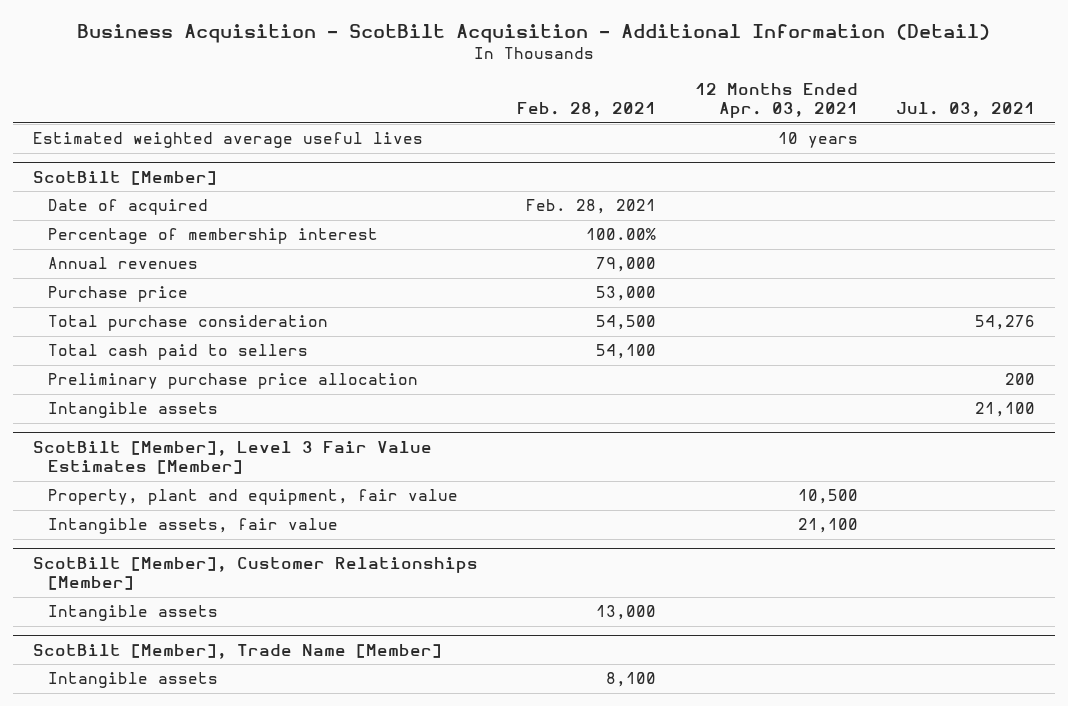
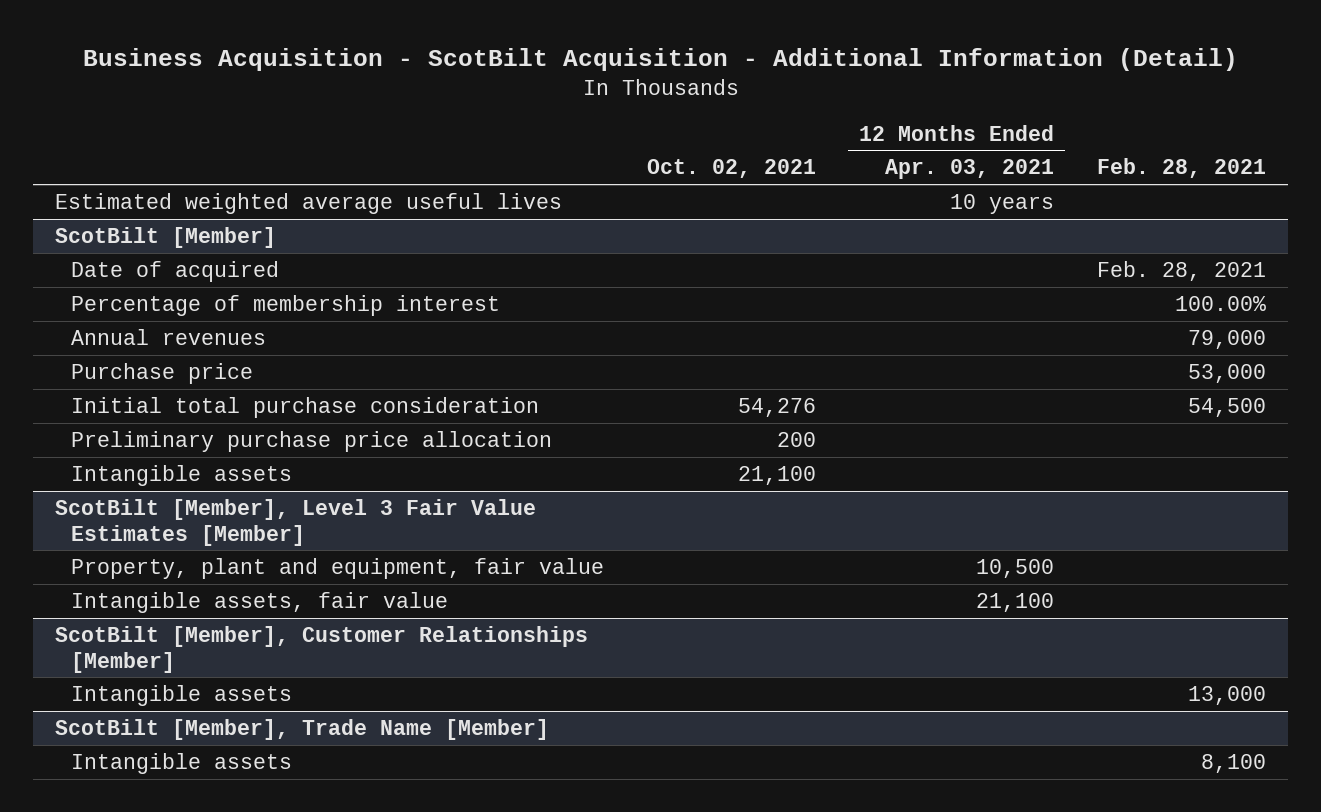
[896,102,1036,118] Jul. 03, 2021 -> none
none -> [646,159,816,179] Oct. 02, 2021
[48,344,309,361] Total cash paid to sellers -> none
[48,315,329,332] Total purchase consideration -> [70,396,539,418] Initial total purchase consideration

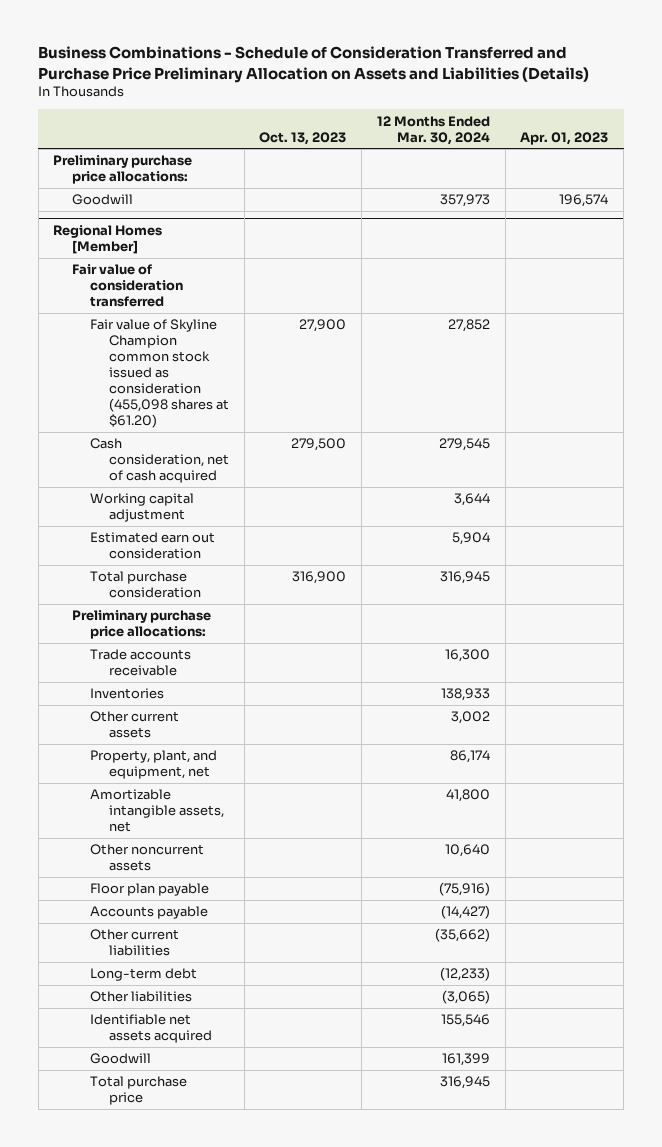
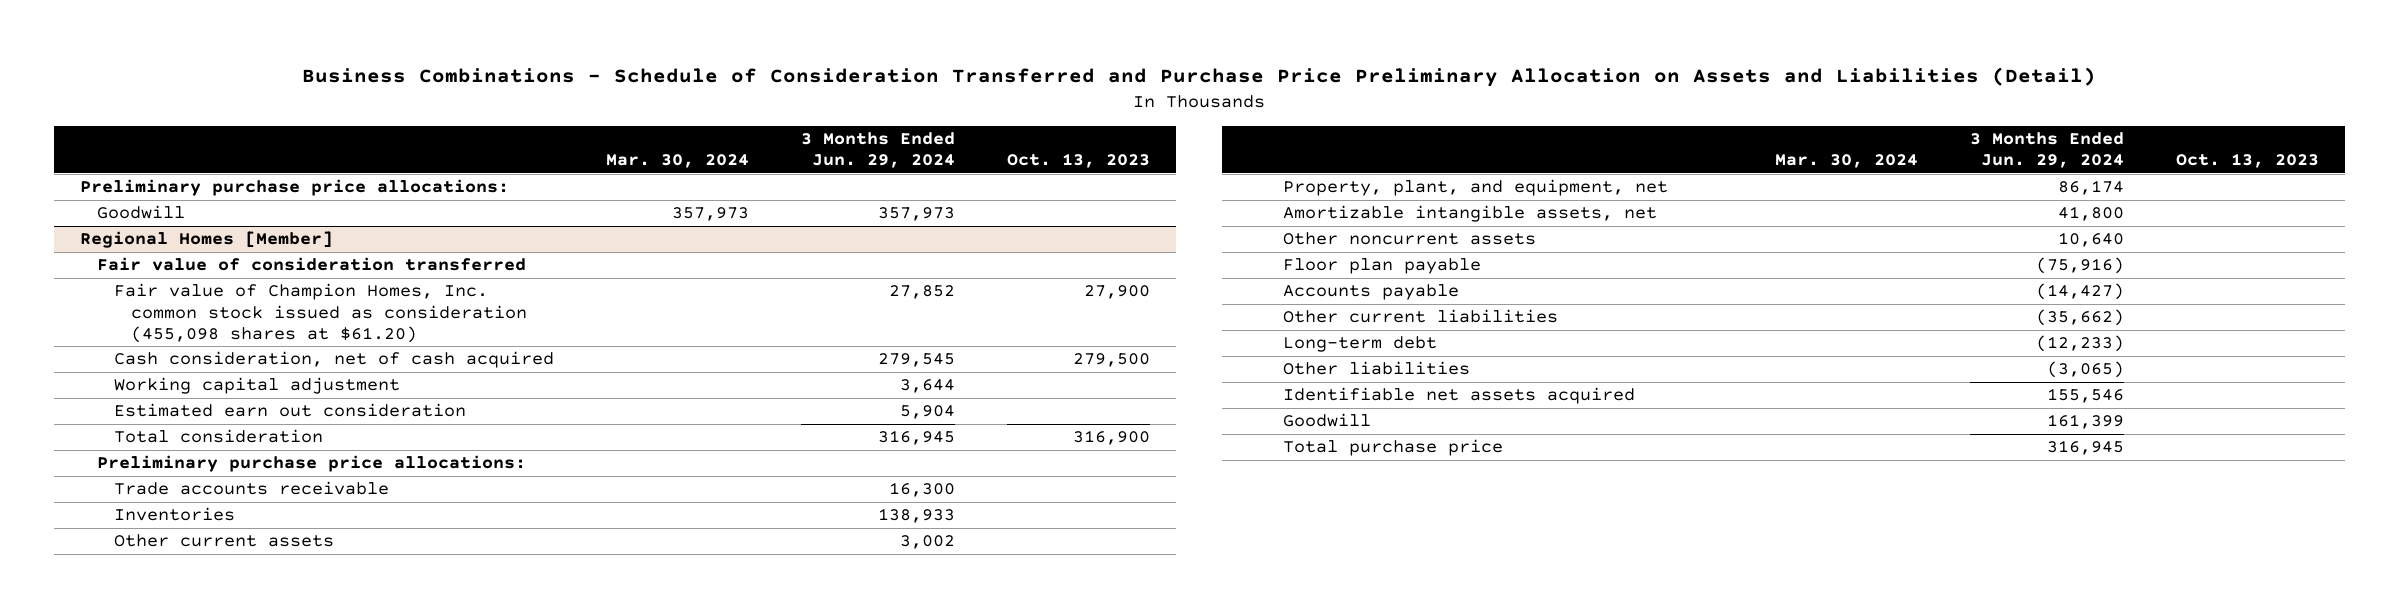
[38,46,590,83] Business Combinations - Schedule of Consideration Transferred and Purchase Price Preliminary Allocation on Assets and Liabilities (Details) -> [302,67,2097,88] Business Combinations - Schedule of Consideration Transferred and Purchase Price Preliminary Allocation on Assets and Liabilities (Detail)
[376,115,490,145] 12 Months Ended Mar. 30, 2024 -> none
[520,131,609,145] Apr. 01, 2023 -> none
none -> [606,154,750,169] Mar. 30, 2024
none -> [801,131,956,169] 3 Months Ended Jun. 29, 2024
[90,319,229,429] Fair value of Skyline Champion common stock issued as consideration (455,098 shares at $61.20) -> [114,283,528,343] Fair value of Champion Homes, Inc. common stock issued as consideration (455,098 shares at $61.20)
[90,571,201,599] Total purchase consideration -> [114,429,324,444] Total consideration

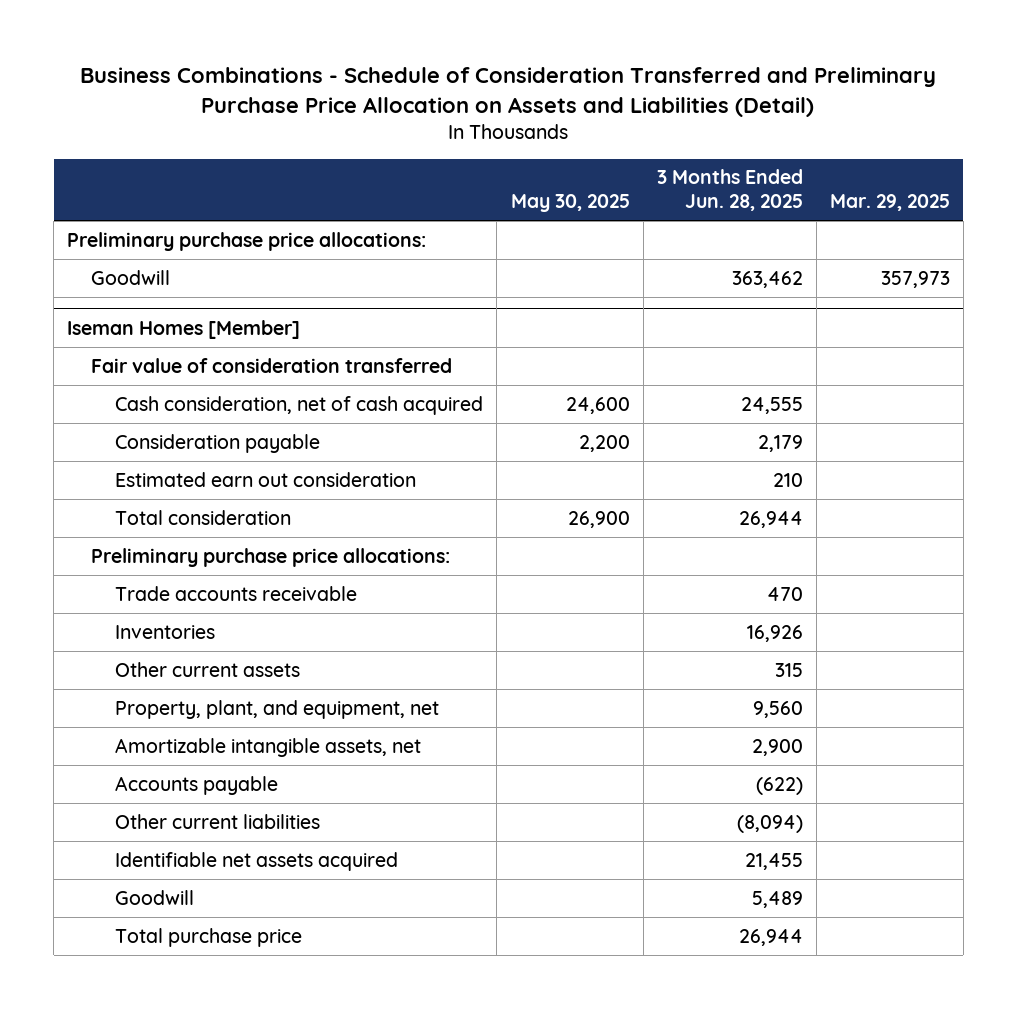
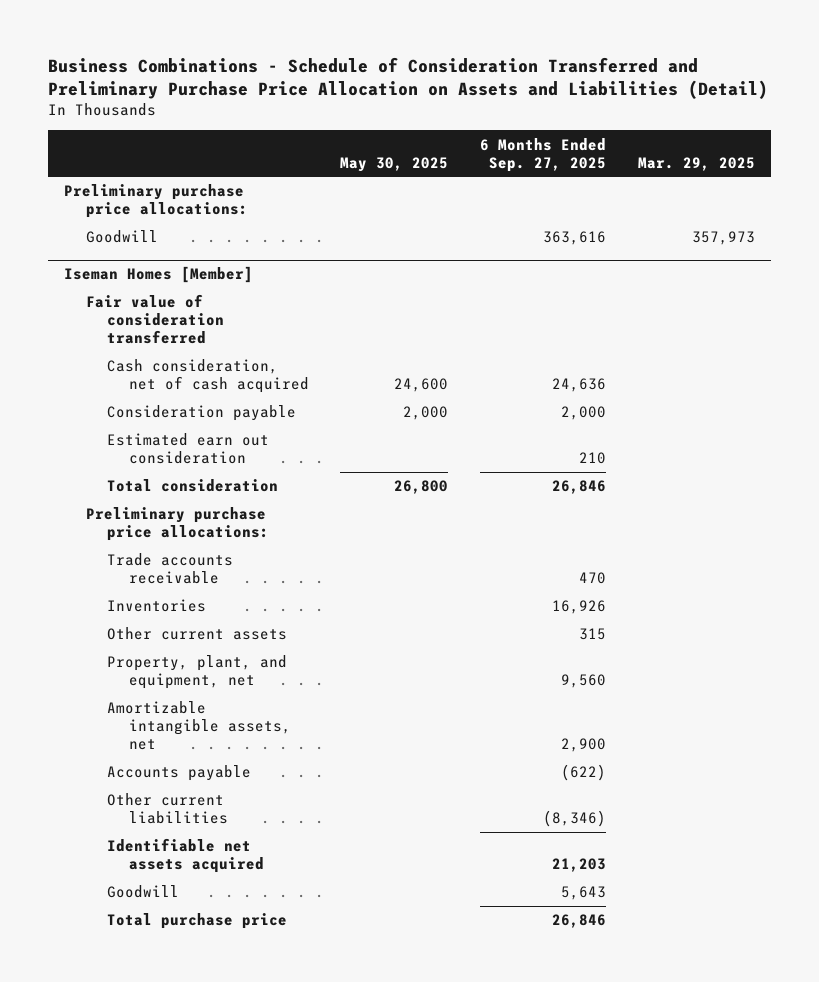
[656,169,803,212] 3 Months Ended Jun. 28, 2025 -> none
none -> [480,137,607,172] 6 Months Ended Sep. 27, 2025
[578,434,630,452] 2,200 -> [403,406,449,421] 2,000
[567,510,630,528] 26,900 -> [394,480,449,495] 26,800

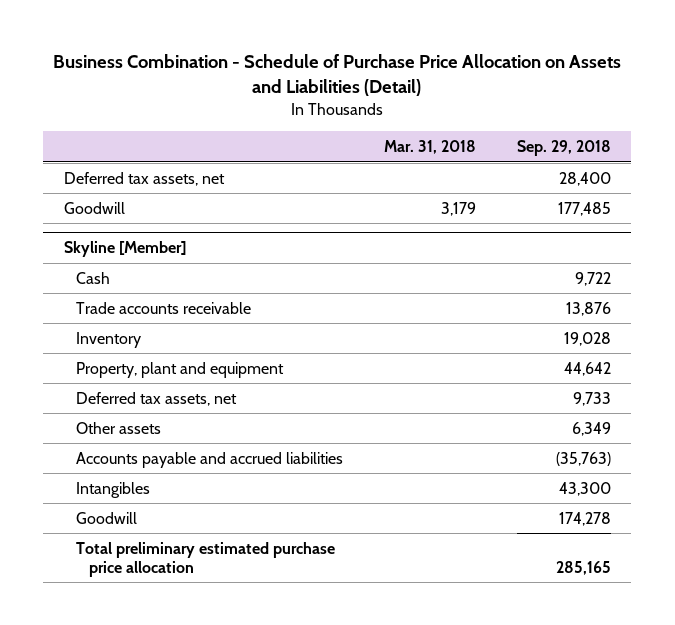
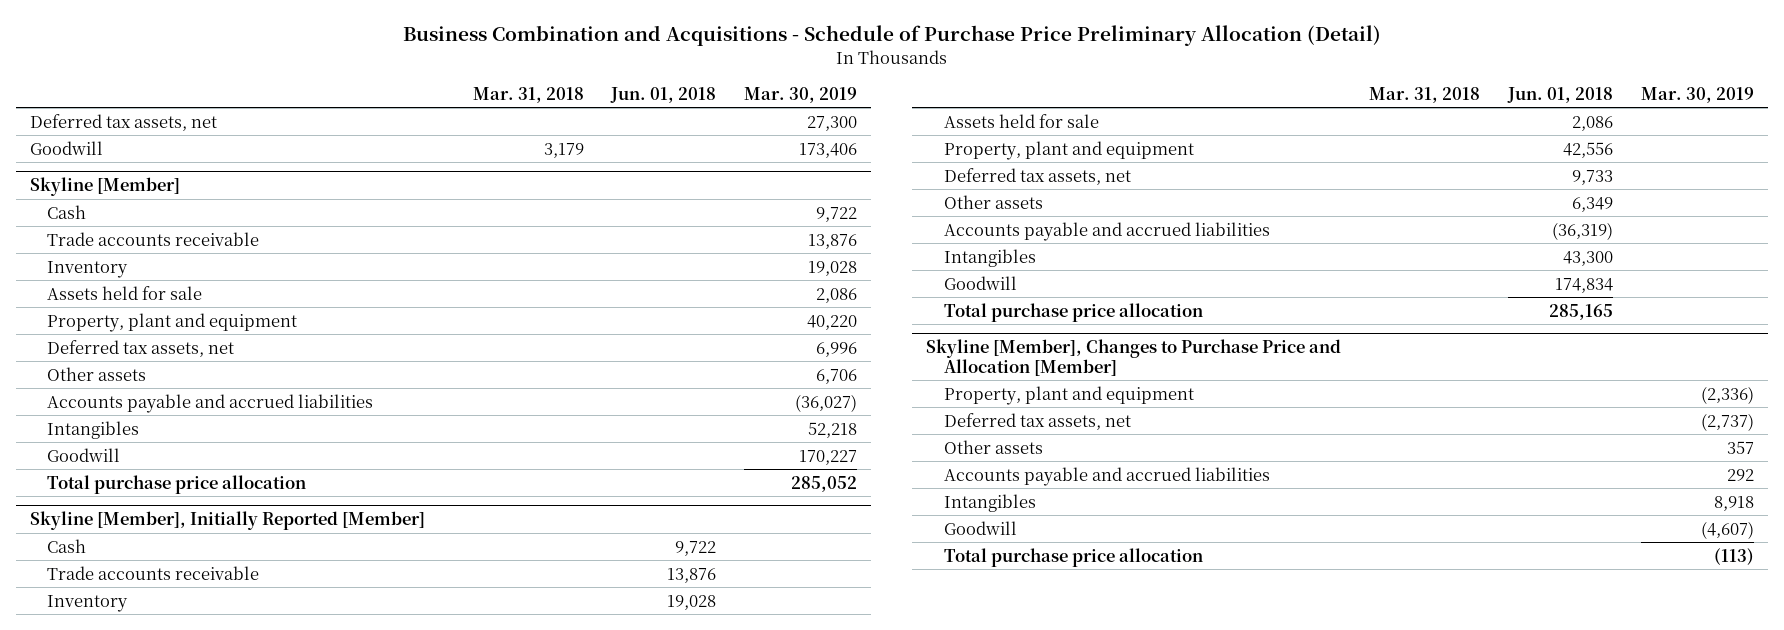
[53,54,622,97] Business Combination - Schedule of Purchase Price Allocation on Assets and Liabilities (Detail) -> [402,25,1381,47] Business Combination and Acquisitions - Schedule of Purchase Price Preliminary Allocation (Detail)
[517,140,612,157] Sep. 29, 2018 -> none
none -> [610,86,717,103] Jun. 01, 2018
none -> [744,86,858,103] Mar. 30, 2019
none -> [46,285,202,300] Assets held for sale
[76,541,336,577] Total preliminary estimated purchase price allocation -> [46,474,306,494] Total purchase price allocation
none -> [29,511,425,531] Skyline [Member], Initially Reported [Member]
none -> [46,538,86,553] Cash
none -> [46,565,259,580] Trade accounts receivable
none -> [46,594,128,612] Inventory
none -> [943,113,1099,128] Assets held for sale
none -> [943,140,1194,160] Property, plant and equipment
none -> [943,167,1131,185] Deferred tax assets, net
none -> [943,194,1043,209] Other assets
none -> [943,221,1270,241] Accounts payable and accrued liabilities
none -> [943,248,1036,267] Intangibles
none -> [943,275,1017,290] Goodwill
none -> [943,302,1203,322] Total purchase price allocation
none -> [926,339,1342,376] Skyline [Member], Changes to Purchase Price and Allocation [Member]
none -> [943,385,1194,405] Property, plant and equipment
none -> [943,412,1131,430] Deferred tax assets, net
none -> [943,439,1043,454] Other assets
none -> [943,466,1270,486] Accounts payable and accrued liabilities
none -> [943,493,1036,512] Intangibles
none -> [943,520,1017,535] Goodwill
none -> [943,547,1203,567] Total purchase price allocation

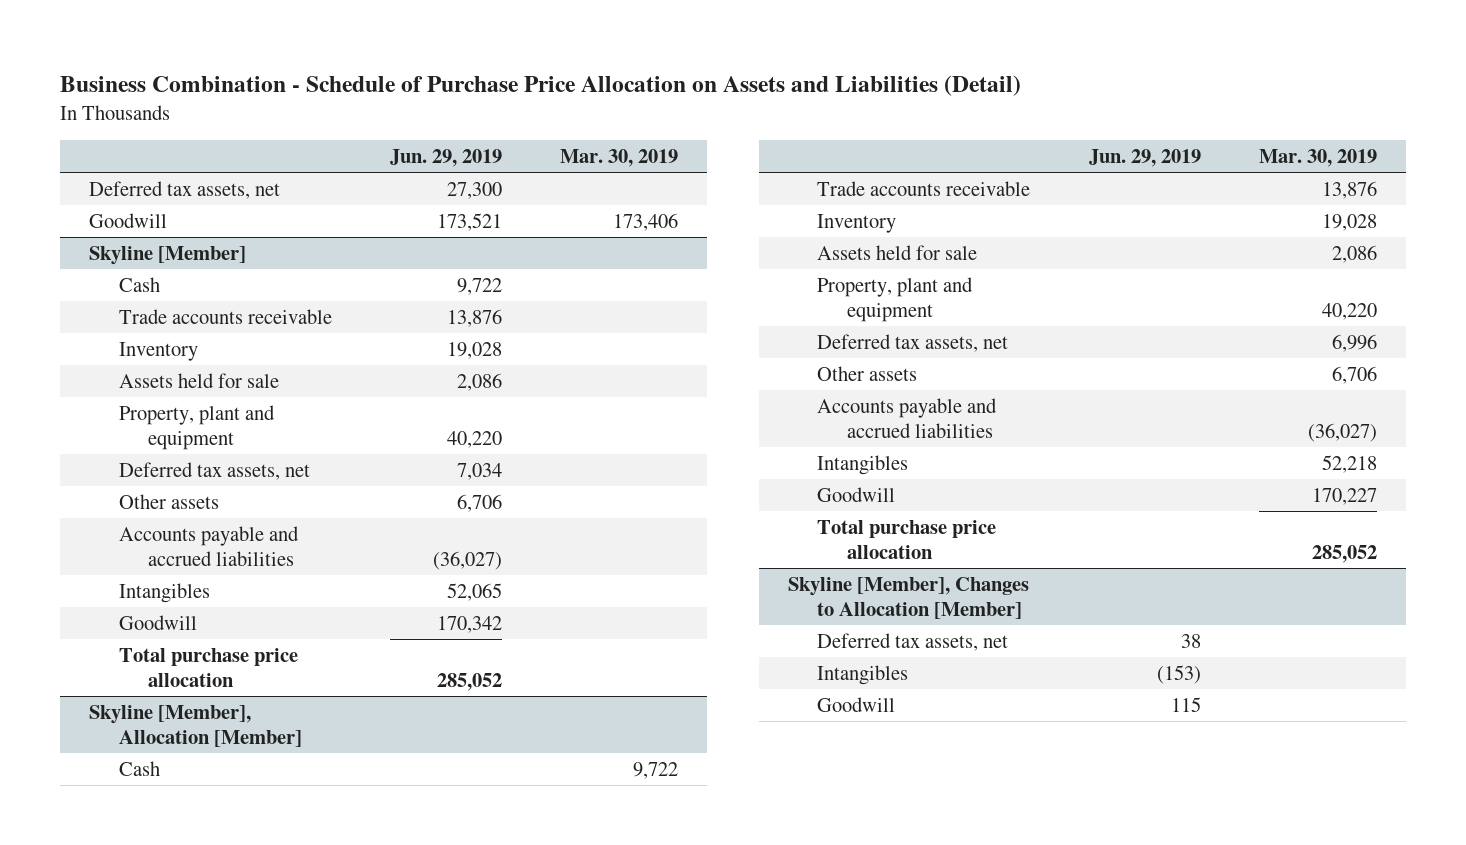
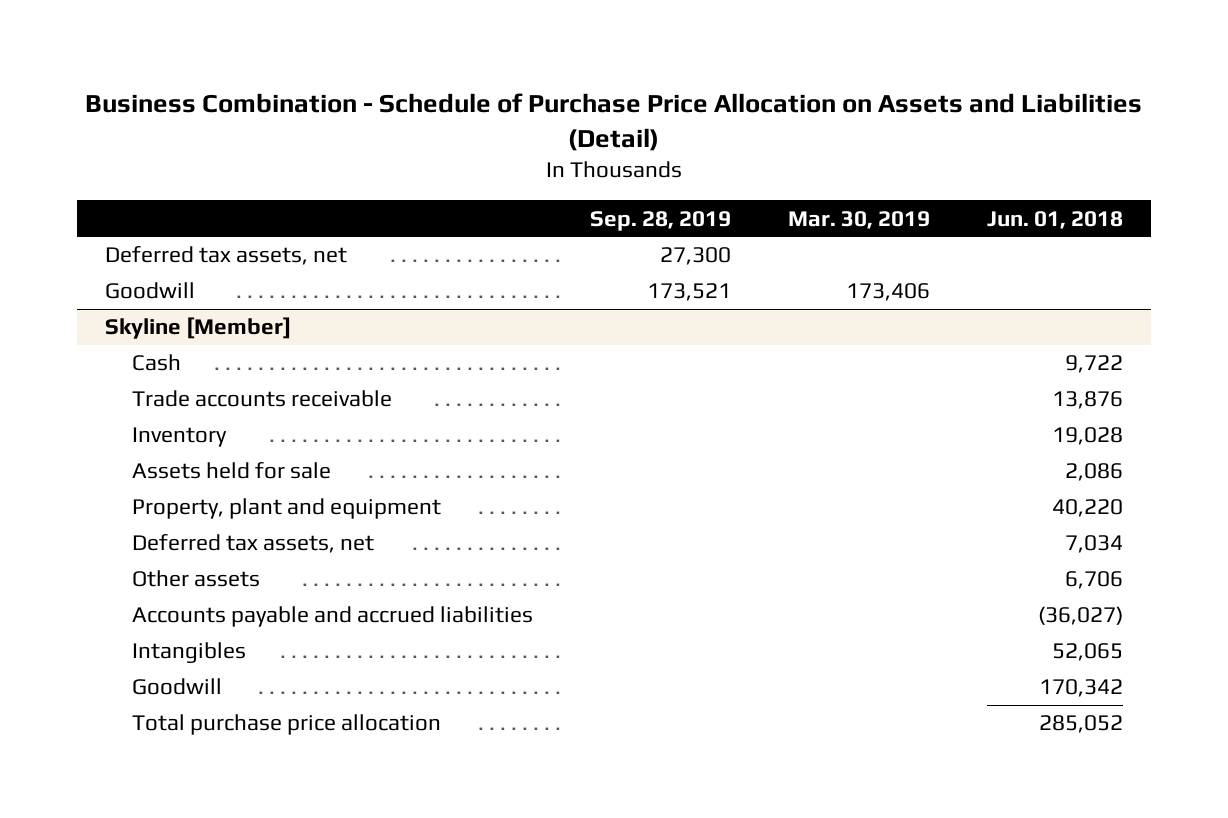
[389,149,502,168] Jun. 29, 2019 -> none
none -> [589,210,731,231] Sep. 28, 2019
none -> [986,210,1123,229] Jun. 01, 2018
[88,704,302,747] Skyline [Member], Allocation [Member] -> none
[118,760,160,776] Cash -> none
[817,180,1031,196] Trade accounts receivable -> none
[817,213,897,233] Inventory -> none
[817,244,978,260] Assets held for sale -> none
[817,276,974,322] Property, plant and equipment -> none
[817,333,1009,352] Deferred tax assets, net -> none
[817,365,918,381] Other assets -> none
[817,397,998,438] Accounts payable and accrued liabilities -> none
[817,454,909,475] Intangibles -> none
[817,486,896,502] Goodwill -> none
[817,519,997,559] Total purchase price allocation -> none
[787,576,1029,619] Skyline [Member], Changes to Allocation [Member] -> none
[817,632,1009,651] Deferred tax assets, net -> none
[817,664,909,685] Intangibles -> none
[817,696,896,712] Goodwill -> none

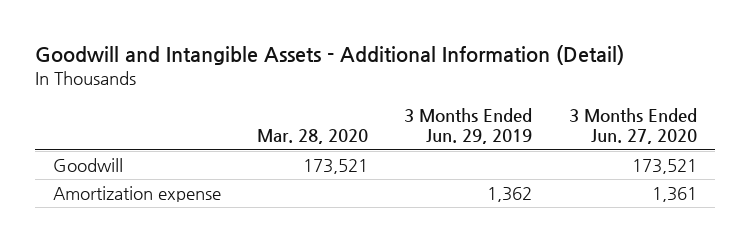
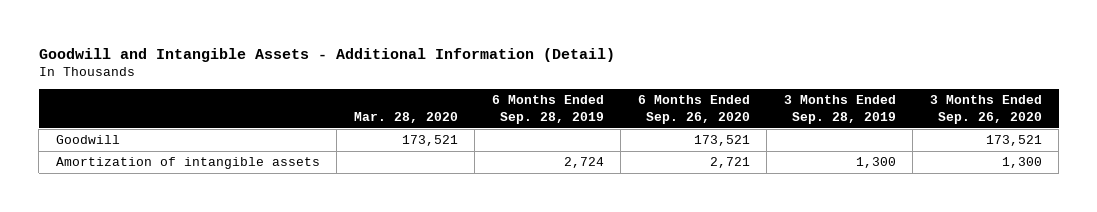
[404,108,533,145] 3 Months Ended Jun. 29, 2019 -> none
[568,108,697,145] 3 Months Ended Jun. 27, 2020 -> none
none -> [491,95,604,124] 6 Months Ended Sep. 28, 2019
none -> [637,95,750,124] 6 Months Ended Sep. 26, 2020
none -> [783,95,896,124] 3 Months Ended Sep. 28, 2019
none -> [929,95,1042,124] 3 Months Ended Sep. 26, 2020
[53,185,222,202] Amortization expense -> [55,157,320,170] Amortization of intangible assets

